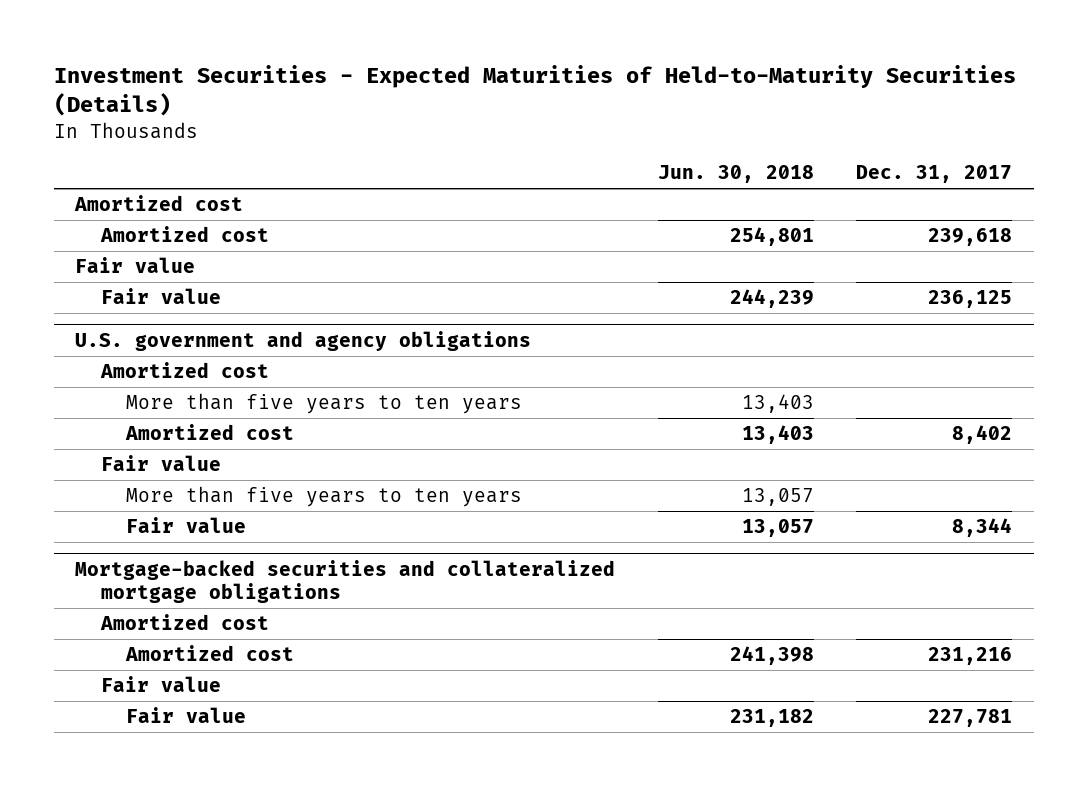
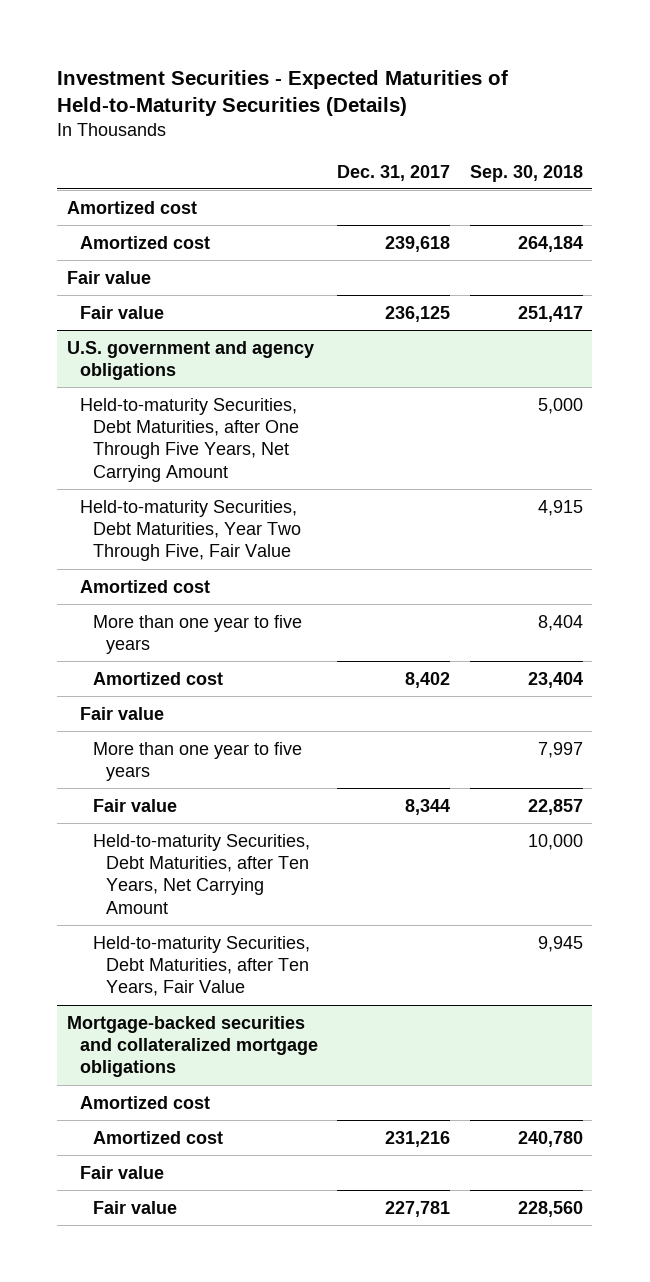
[657,165,814,184] Jun. 30, 2018 -> none
none -> [469,164,583,182] Sep. 30, 2018
none -> [80,397,300,482] Held-to-maturity Securities, Debt Maturities, after One Through Five Years, Net Carrying Amount
none -> [80,499,302,562] Held-to-maturity Securities, Debt Maturities, Year Two Through Five, Fair Value
[125,393,522,415] More than five years to ten years -> [93,614,303,655] More than one year to five years
[125,486,522,508] More than five years to ten years -> [93,741,303,782] More than one year to five years
none -> [93,833,311,914] Held-to-maturity Securities, Debt Maturities, after Ten Years, Net Carrying Amount
none -> [93,935,311,997] Held-to-maturity Securities, Debt Maturities, after Ten Years, Fair Value

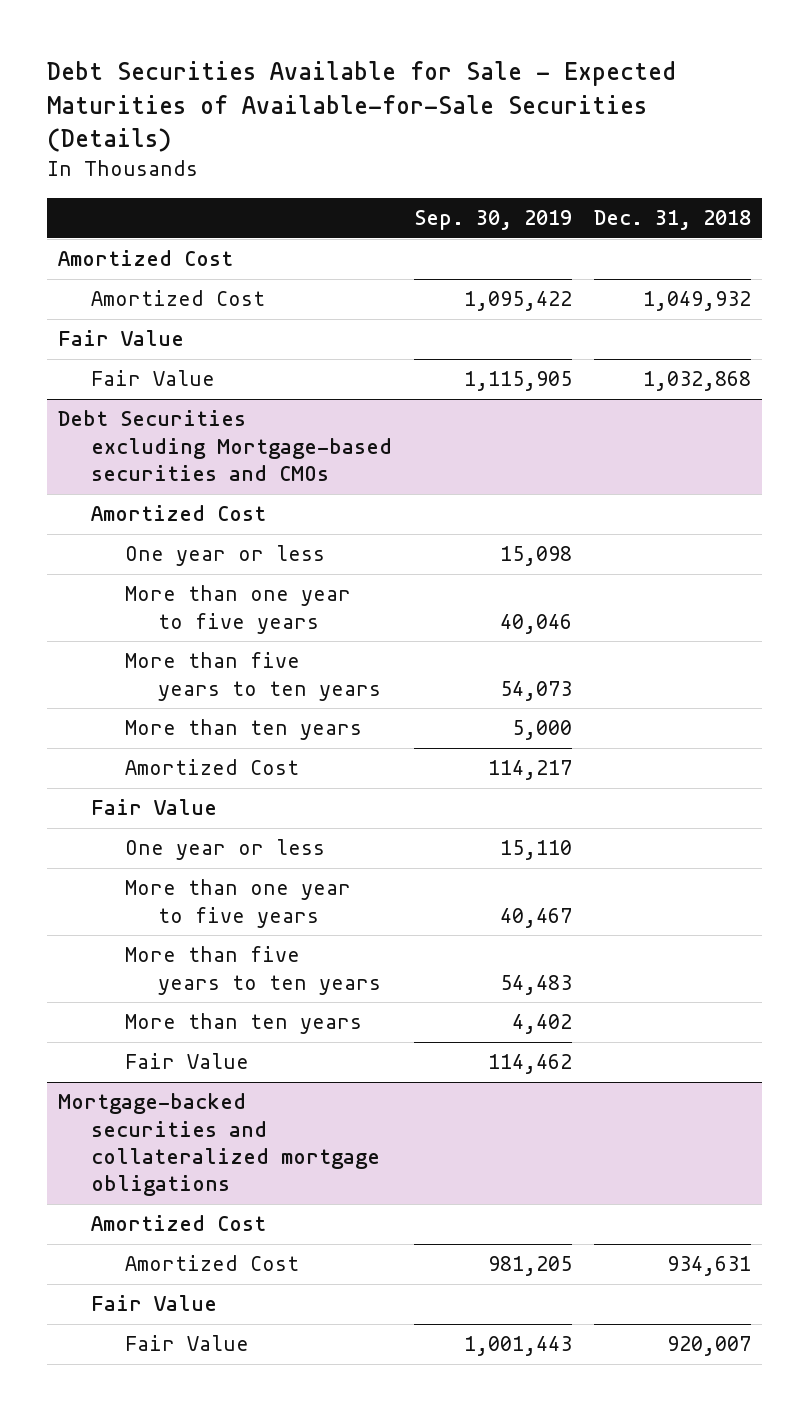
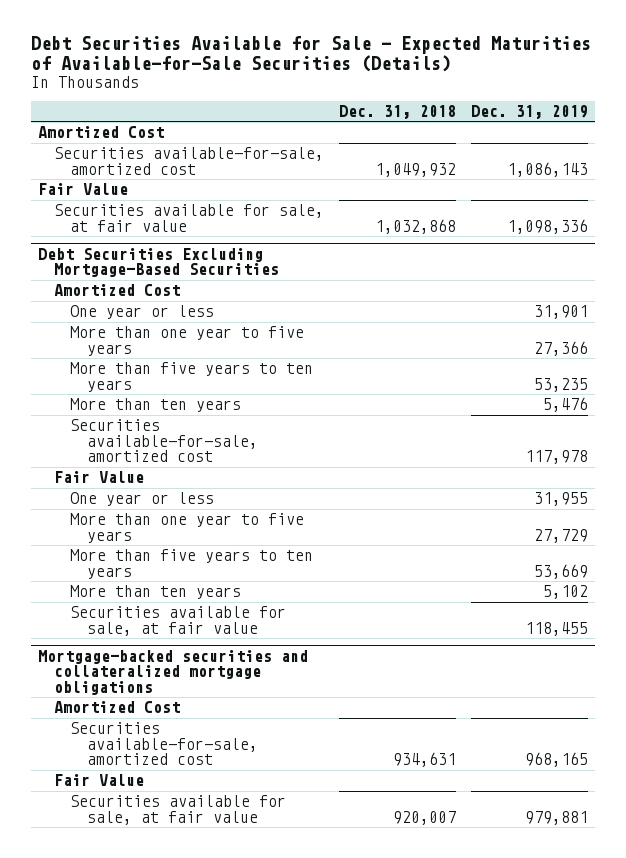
[414,210,573,231] Sep. 30, 2019 -> none
none -> [470,104,588,119] Dec. 31, 2019
[91,290,266,307] Amortized Cost -> [54,147,325,175] Securities available-for-sale, amortized cost
[91,370,216,387] Fair Value -> [54,204,325,232] Securities available for sale, at fair value
[57,410,393,482] Debt Securities excluding Mortgage-based securities and CMOs -> [37,247,280,278] Debt Securities Excluding Mortgage-Based Securities
[124,759,299,776] Amortized Cost -> [70,419,258,463] Securities available-for-sale, amortized cost
[124,1053,249,1070] Fair Value -> [70,606,287,636] Securities available for sale, at fair value
[124,1255,299,1272] Amortized Cost -> [70,722,258,766] Securities available-for-sale, amortized cost
[124,1335,249,1352] Fair Value -> [70,795,287,825] Securities available for sale, at fair value

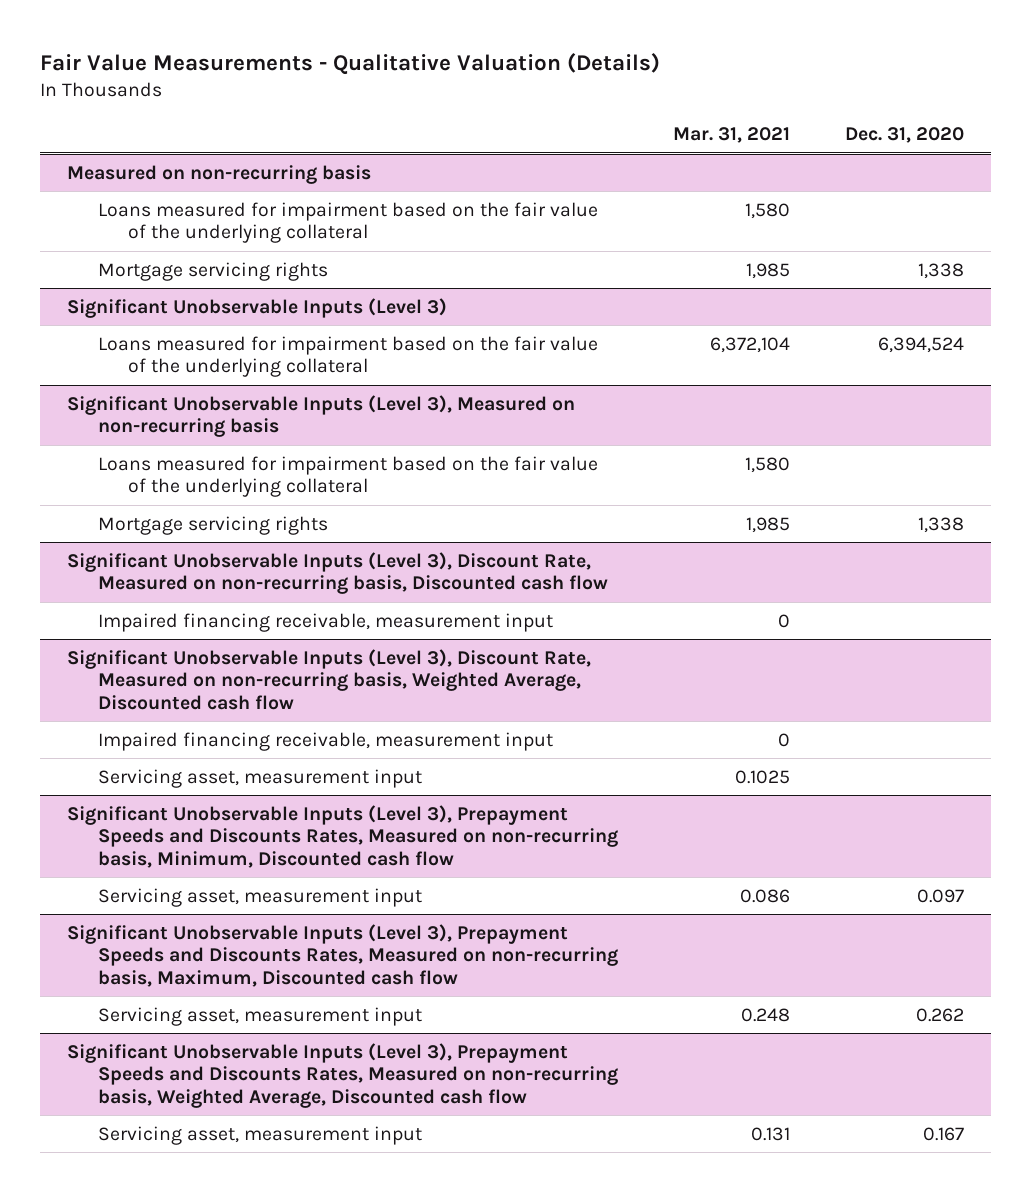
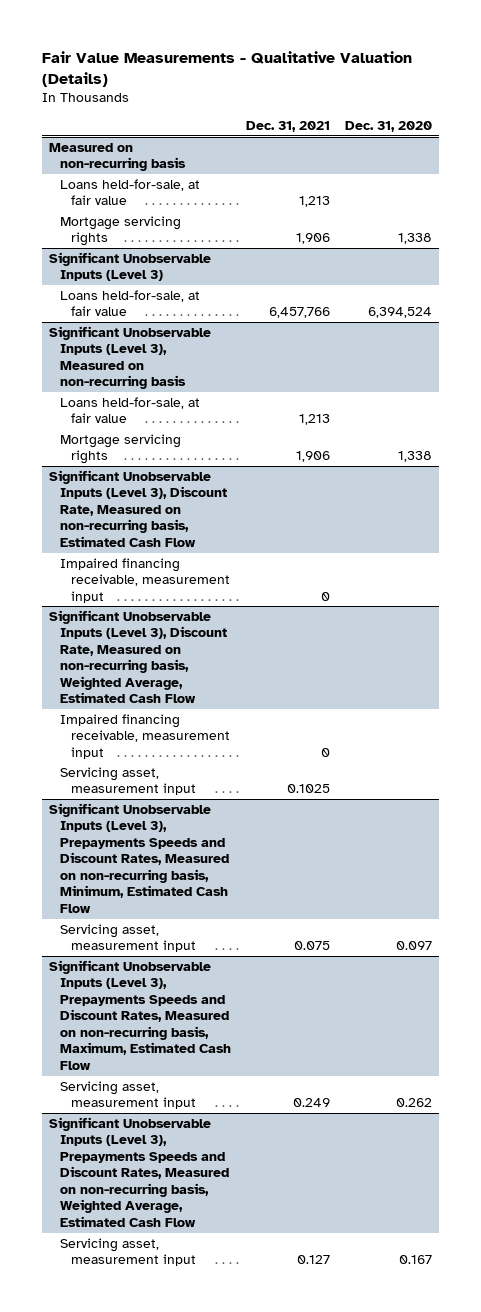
[672,127,790,144] Mar. 31, 2021 -> none
none -> [246,121,331,133] Dec. 31, 2021
[97,201,598,244] Loans measured for impairment based on the fair value of the underlying collateral -> [60,178,201,206] Loans held-for-sale, at fair value
[97,335,598,378] Loans measured for impairment based on the fair value of the underlying collateral -> [60,289,201,317] Loans held-for-sale, at fair value
[97,455,598,498] Loans measured for impairment based on the fair value of the underlying collateral -> [60,396,201,424] Loans held-for-sale, at fair value
[67,551,608,595] Significant Unobservable Inputs (Level 3), Discount Rate, Measured on non-recurring basis, Discounted cash flow -> [49,469,228,547] Significant Unobservable Inputs (Level 3), Discount Rate, Measured on non-recurring basis, Estimated Cash Flow
[67,648,592,710] Significant Unobservable Inputs (Level 3), Discount Rate, Measured on non-recurring basis, Weighted Average, Discounted cash flow -> [49,609,228,704] Significant Unobservable Inputs (Level 3), Discount Rate, Measured on non-recurring basis, Weighted Average, Estimated Cash Flow
[67,804,618,868] Significant Unobservable Inputs (Level 3), Prepayment Speeds and Discounts Rates, Measured on non-recurring basis, Minimum, Discounted cash flow -> [49,802,230,913] Significant Unobservable Inputs (Level 3), Prepayments Speeds and Discount Rates, Measured on non-recurring basis, Minimum, Estimated Cash Flow
[67,923,618,987] Significant Unobservable Inputs (Level 3), Prepayment Speeds and Discounts Rates, Measured on non-recurring basis, Maximum, Discounted cash flow -> [49,959,232,1070] Significant Unobservable Inputs (Level 3), Prepayments Speeds and Discount Rates, Measured on non-recurring basis, Maximum, Estimated Cash Flow
[67,1042,618,1108] Significant Unobservable Inputs (Level 3), Prepayment Speeds and Discounts Rates, Measured on non-recurring basis, Weighted Average, Discounted cash flow -> [49,1116,230,1227] Significant Unobservable Inputs (Level 3), Prepayments Speeds and Discount Rates, Measured on non-recurring basis, Weighted Average, Estimated Cash Flow

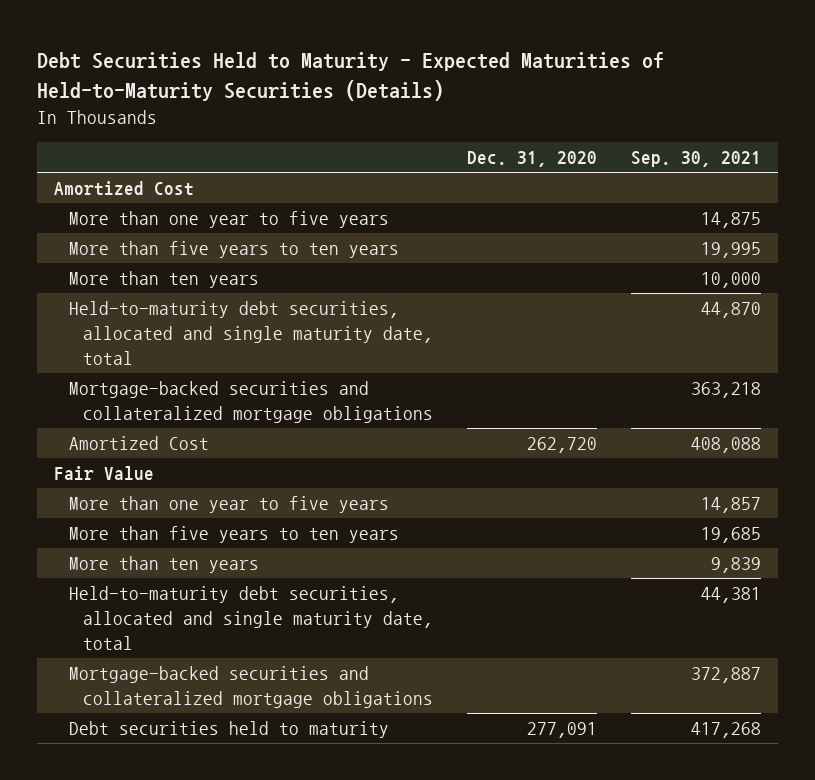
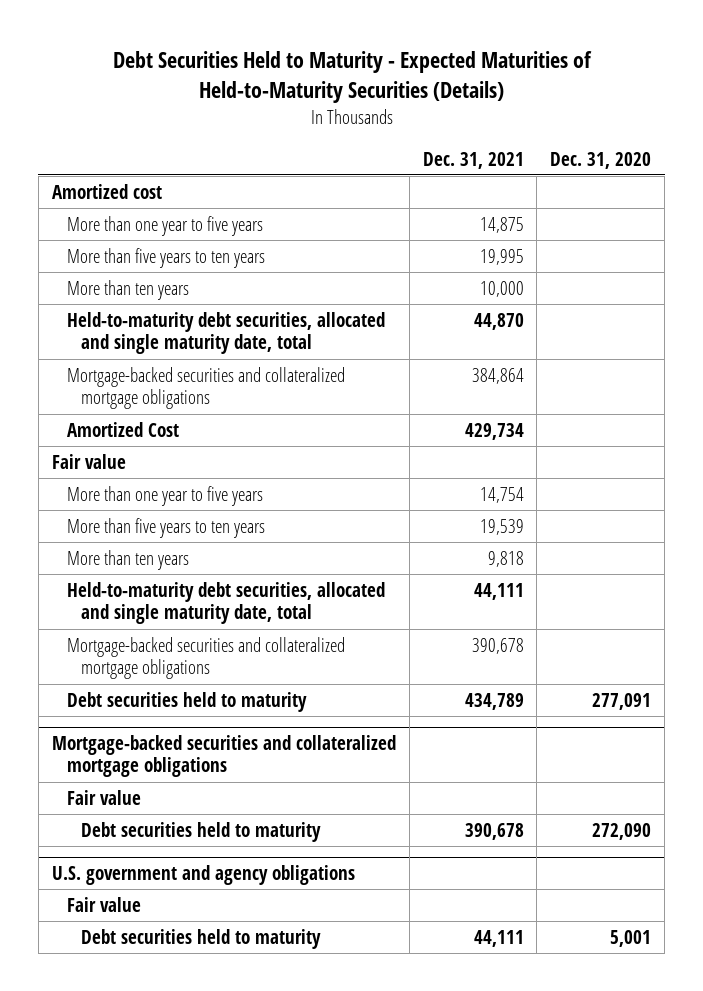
[630,151,761,168] Sep. 30, 2021 -> none
none -> [422,151,524,169] Dec. 31, 2021
none -> [51,183,162,199] Amortized cost
[68,436,209,451] Amortized Cost -> none
[54,181,195,197] Amortized Cost -> [66,421,179,437] Amortized Cost
[54,466,155,481] Fair Value -> [51,453,126,469] Fair value
none -> [51,735,396,778] Mortgage-backed securities and collateralized mortgage obligations
none -> [66,789,141,805] Fair value
none -> [81,821,322,842] Debt securities held to maturity
none -> [51,865,355,886] U.S. government and agency obligations
none -> [66,896,141,912] Fair value
none -> [81,928,322,949] Debt securities held to maturity

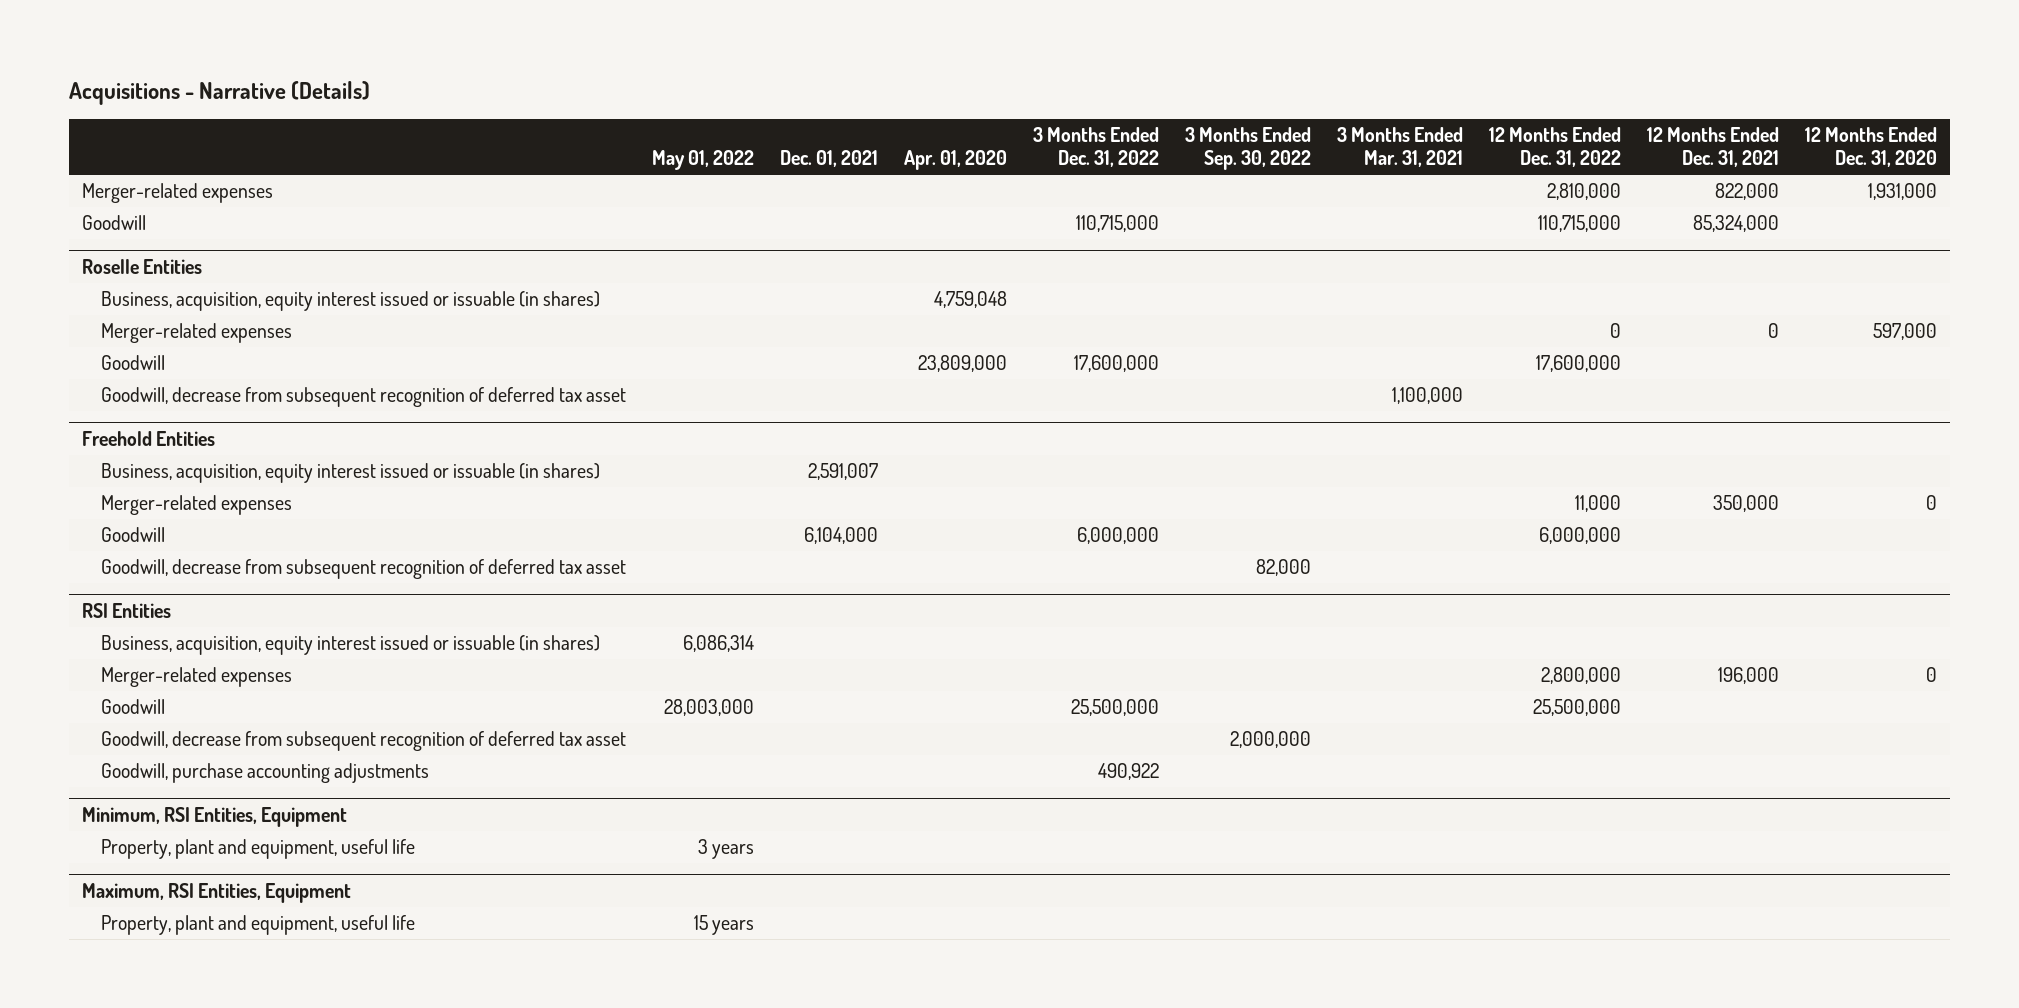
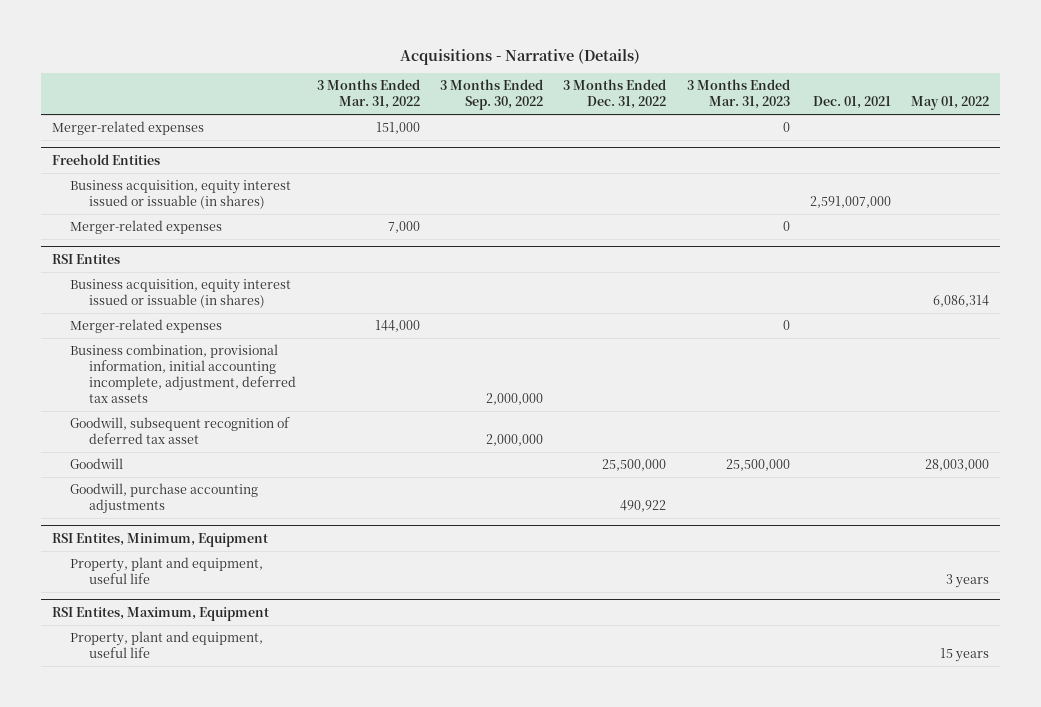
[904,150,1008,171] Apr. 01, 2020 -> none
[1337,127,1464,168] 3 Months Ended Mar. 31, 2021 -> none
[1489,127,1622,168] 12 Months Ended Dec. 31, 2022 -> none
[1647,127,1780,168] 12 Months Ended Dec. 31, 2021 -> none
[1805,127,1938,168] 12 Months Ended Dec. 31, 2020 -> none
none -> [316,79,420,110] 3 Months Ended Mar. 31, 2022
none -> [686,79,790,110] 3 Months Ended Mar. 31, 2023
[81,215,146,231] Goodwill -> none
[81,258,202,274] Roselle Entities -> none
[101,291,601,312] Business, acquisition, equity interest issued or issuable (in shares) -> none
[101,323,293,344] Merger-related expenses -> none
[101,355,166,371] Goodwill -> none
[101,387,627,408] Goodwill, decrease from subsequent recognition of deferred tax asset -> none
[101,463,601,484] Business, acquisition, equity interest issued or issuable (in shares) -> [70,180,292,210] Business acquisition, equity interest issued or issuable (in shares)
[808,463,879,481] 2,591,007 -> [810,196,892,209] 2,591,007,000
[101,527,166,543] Goodwill -> none
[101,559,627,580] Goodwill, decrease from subsequent recognition of deferred tax asset -> none
[81,602,171,618] RSI Entities -> [51,254,120,265] RSI Entites
[101,635,601,656] Business, acquisition, equity interest issued or issuable (in shares) -> [70,279,292,309] Business acquisition, equity interest issued or issuable (in shares)
none -> [70,344,297,403] Business combination, provisional information, initial accounting incomplete, adjustment, deferred tax assets
none -> [70,417,291,445] Goodwill, subsequent recognition of deferred tax asset
[101,731,627,752] Goodwill, decrease from subsequent recognition of deferred tax asset -> none
[81,806,347,827] Minimum, RSI Entities, Equipment -> [51,533,268,548] RSI Entites, Minimum, Equipment
[81,882,351,903] Maximum, RSI Entities, Equipment -> [51,607,269,622] RSI Entites, Maximum, Equipment

